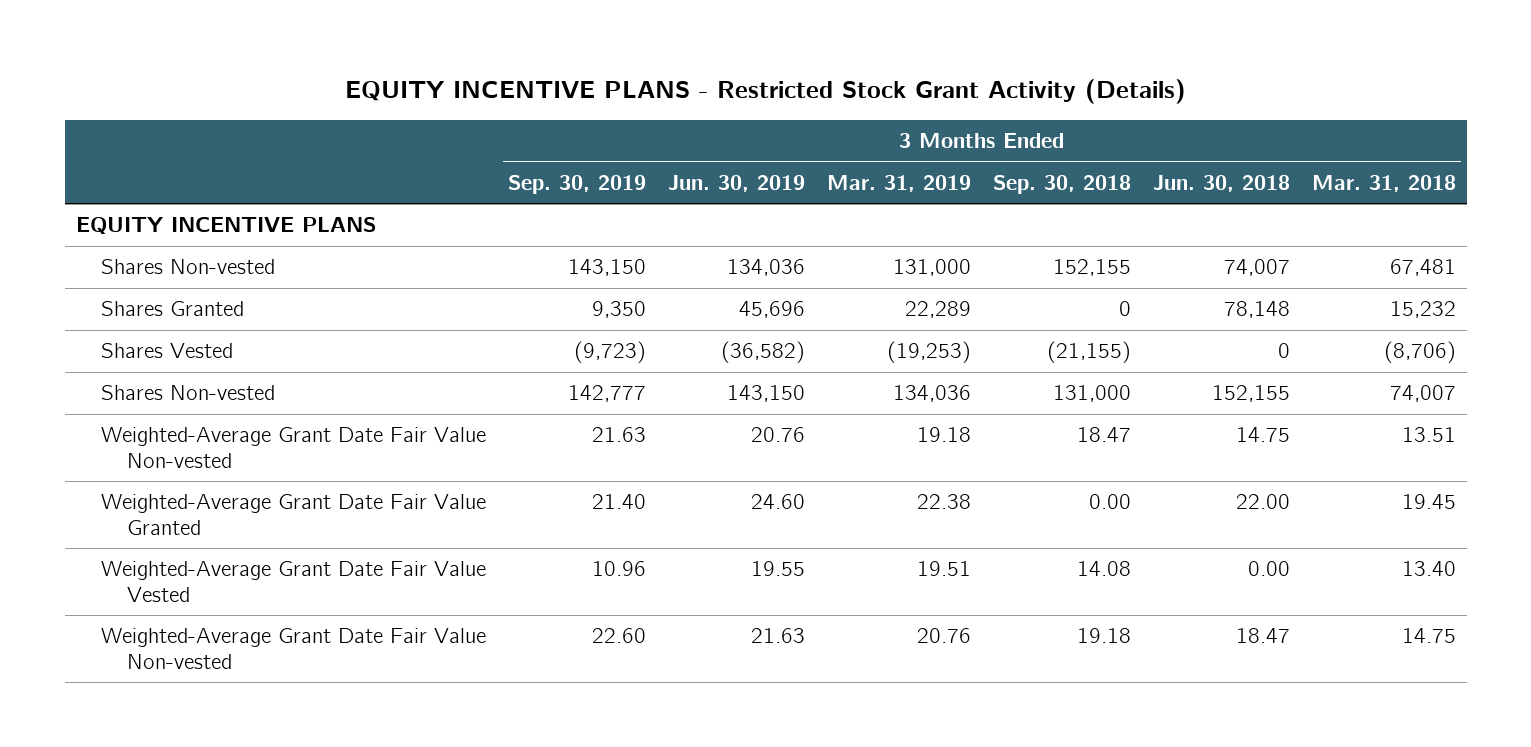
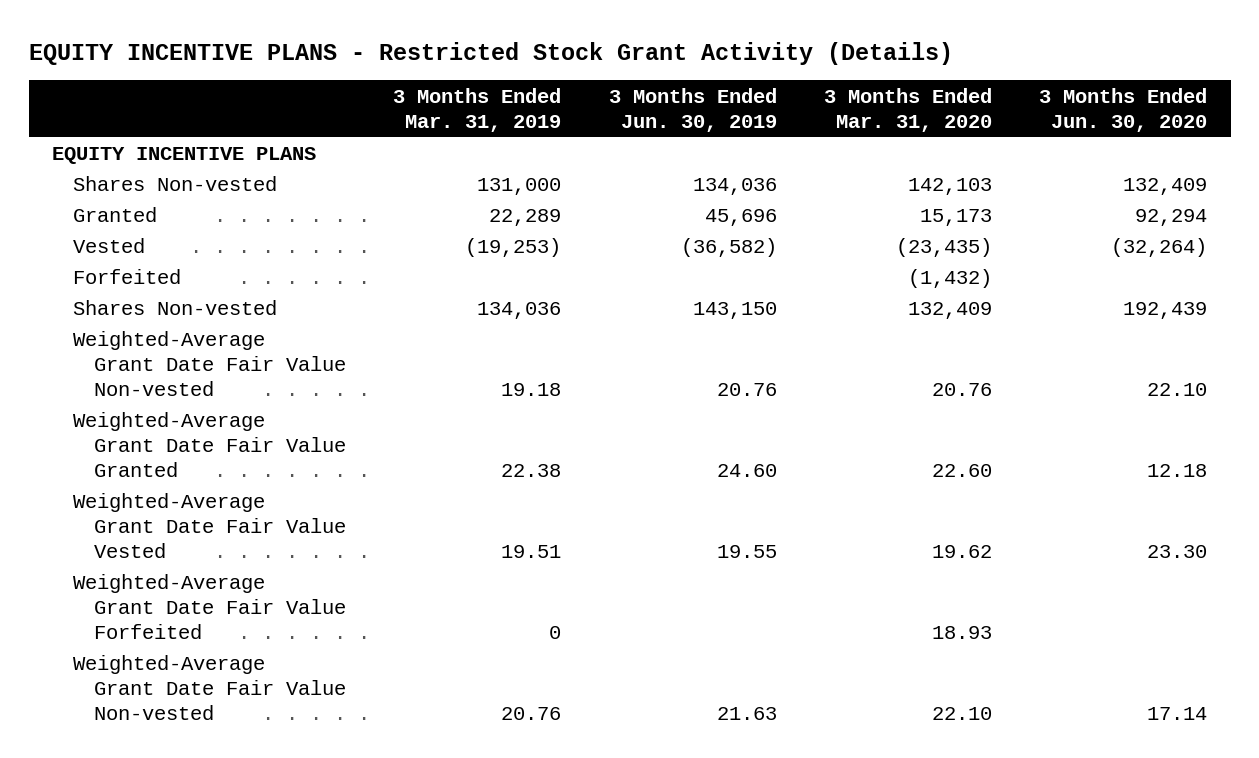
[508,175,647,195] Sep. 30, 2019 -> none
[993,175,1132,195] Sep. 30, 2018 -> none
[1152,175,1290,193] Jun. 30, 2018 -> none
[1311,175,1456,193] Mar. 31, 2018 -> none
none -> [823,87,992,132] 3 Months Ended Mar. 31, 2020
none -> [1039,87,1208,132] 3 Months Ended Jun. 30, 2020
[101,301,245,317] Shares Granted -> [73,207,158,223] Granted
[101,343,234,359] Shares Vested -> [73,238,146,254] Vested
none -> [73,269,182,285] Forfeited
none -> [73,574,347,640] Weighted-Average Grant Date Fair Value Forfeited

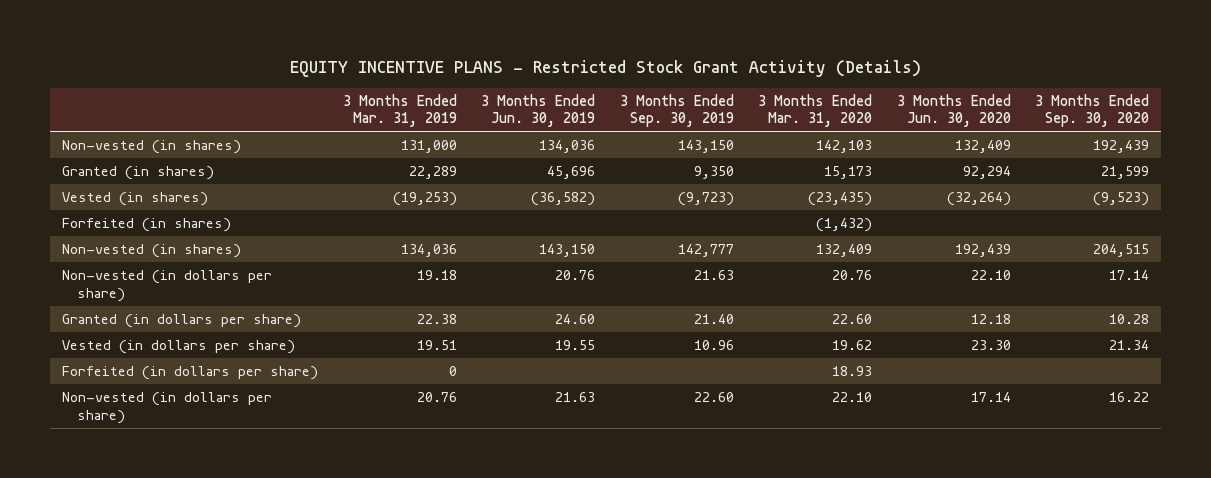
none -> [619,93,734,128] 3 Months Ended Sep. 30, 2019
none -> [1035,93,1150,128] 3 Months Ended Sep. 30, 2020
[52,147,317,165] EQUITY INCENTIVE PLANS -> none
[73,176,278,192] Shares Non-vested -> [62,140,242,155] Non-vested (in shares)
[73,207,158,223] Granted -> [62,166,215,181] Granted (in shares)
[73,238,146,254] Vested -> [62,192,209,207] Vested (in shares)
[73,269,182,285] Forfeited -> [62,218,232,233] Forfeited (in shares)
[73,300,278,316] Shares Non-vested -> [62,244,242,259] Non-vested (in shares)
[73,331,347,397] Weighted-Average Grant Date Fair Value Non-vested -> [62,270,273,302] Non-vested (in dollars per share)
[73,412,347,478] Weighted-Average Grant Date Fair Value Granted -> [62,314,302,329] Granted (in dollars per share)
[73,493,347,559] Weighted-Average Grant Date Fair Value Vested -> [62,340,296,355] Vested (in dollars per share)
[73,574,347,640] Weighted-Average Grant Date Fair Value Forfeited -> [62,366,319,381] Forfeited (in dollars per share)
[73,655,347,721] Weighted-Average Grant Date Fair Value Non-vested -> [62,392,273,424] Non-vested (in dollars per share)

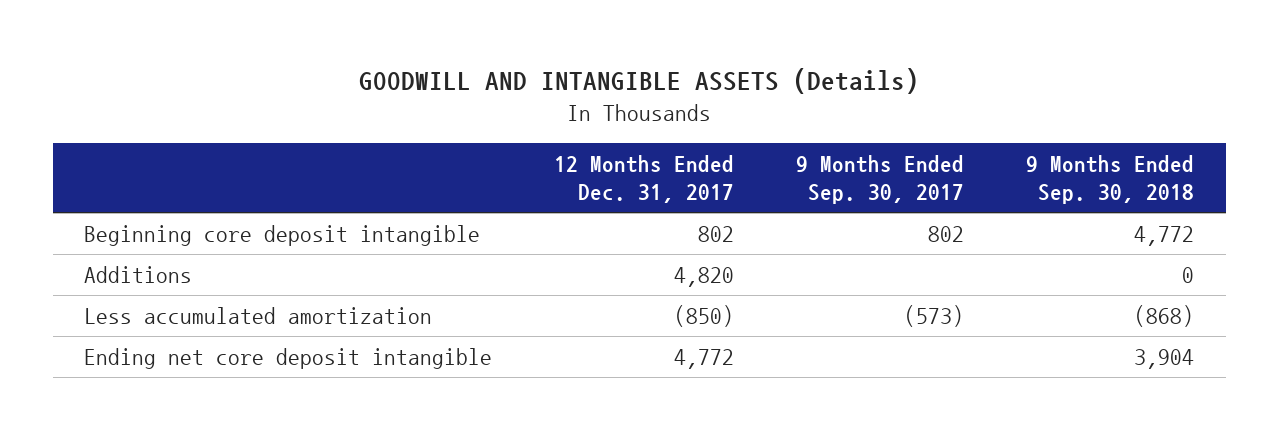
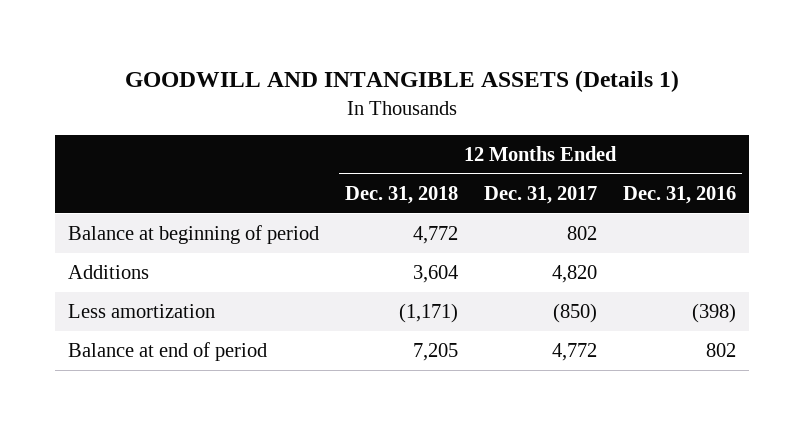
[359,67,920,94] GOODWILL AND INTANGIBLE ASSETS (Details) -> [125,70,680,93] GOODWILL AND INTANGIBLE ASSETS (Details 1)
[796,154,965,205] 9 Months Ended Sep. 30, 2017 -> none
[1026,154,1195,205] 9 Months Ended Sep. 30, 2018 -> none
none -> [345,186,459,205] Dec. 31, 2018
none -> [622,186,736,205] Dec. 31, 2016
[84,224,481,246] Beginning core deposit intangible -> none
none -> [68,225,320,245] Balance at beginning of period
[84,306,433,324] Less accumulated amortization -> [68,304,216,319] Less amortization
[84,347,493,369] Ending net core deposit intangible -> [68,342,268,362] Balance at end of period

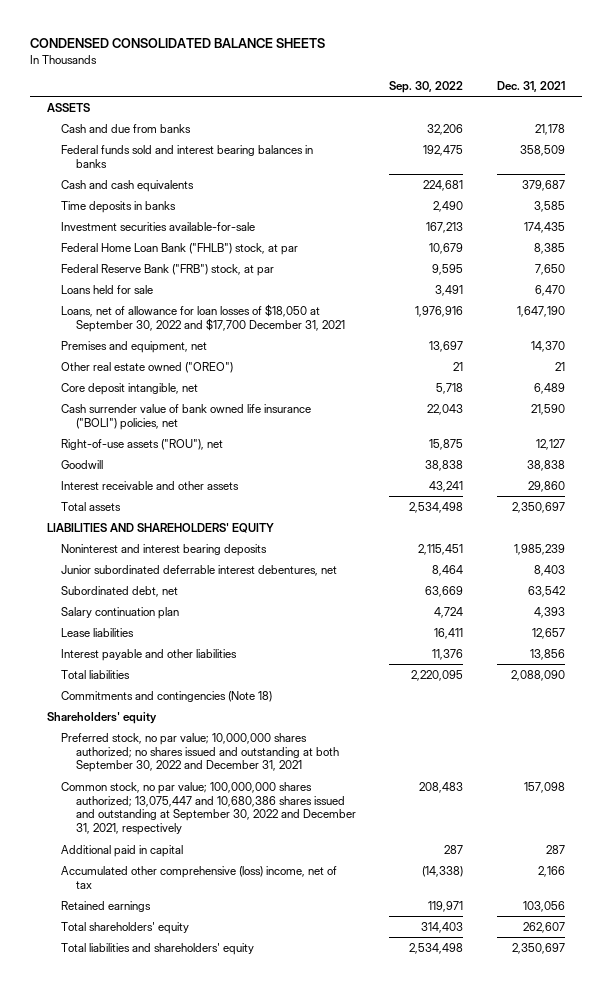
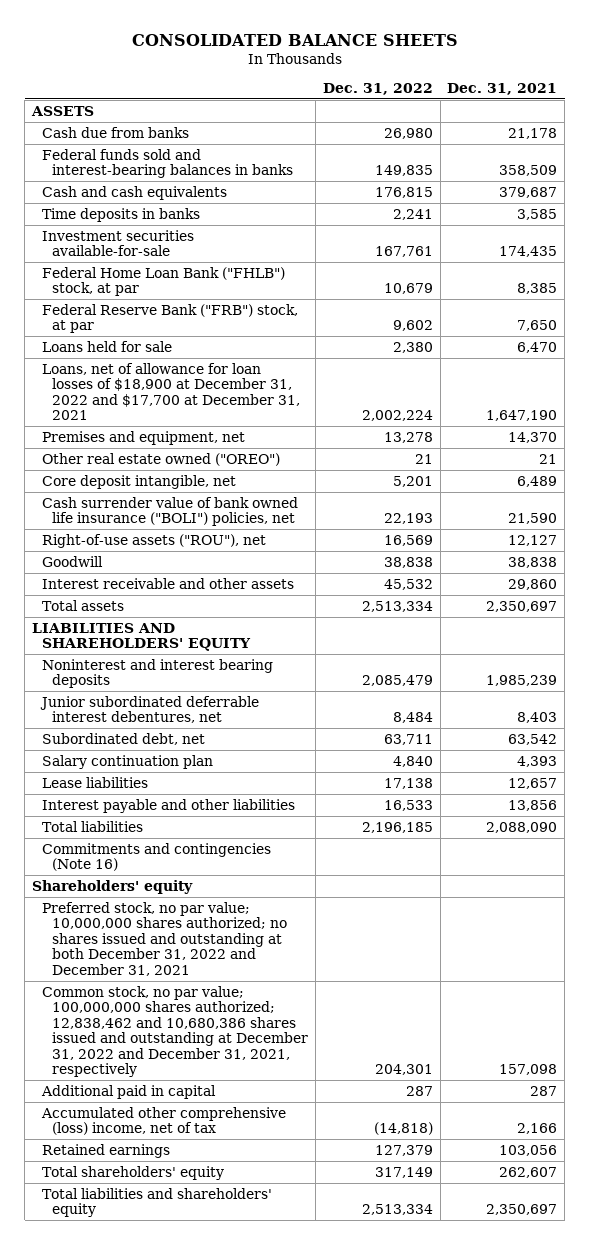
[30,38,326,49] CONDENSED CONSOLIDATED BALANCE SHEETS -> [131,33,458,46] CONSOLIDATED BALANCE SHEETS
[389,80,464,93] Sep. 30, 2022 -> none
none -> [322,82,433,95] Dec. 31, 2022
[61,123,192,133] Cash and due from banks -> [42,126,190,138] Cash due from banks
[61,144,314,168] Federal funds sold and interest bearing balances in banks -> [42,148,294,179] Federal funds sold and interest-bearing balances in banks
[61,303,345,332] Loans, net of allowance for loan losses of $18,050 at September 30, 2022 and $17,700 December 31, 2021 -> [42,362,301,421] Loans, net of allowance for loan losses of $18,900 at December 31, 2022 and $17,700 at December 31, 2021
[61,690,273,702] Commitments and contingencies (Note 18) -> [42,842,272,872] Commitments and contingencies (Note 16)
[61,732,339,773] Preferred stock, no par value; 10,000,000 shares authorized; no shares issued and outstanding at both September 30, 2022 and December 31, 2021 -> [42,901,288,976] Preferred stock, no par value; 10,000,000 shares authorized; no shares issued and outstanding at both December 31, 2022 and December 31, 2021
[61,781,356,836] Common stock, no par value; 100,000,000 shares authorized; 13,075,447 and 10,680,386 shares issued and outstanding at September 30, 2022 and December 31, 2021, respectively -> [42,985,309,1078] Common stock, no par value; 100,000,000 shares authorized; 12,838,462 and 10,680,386 shares issued and outstanding at December 31, 2022 and December 31, 2021, respectively

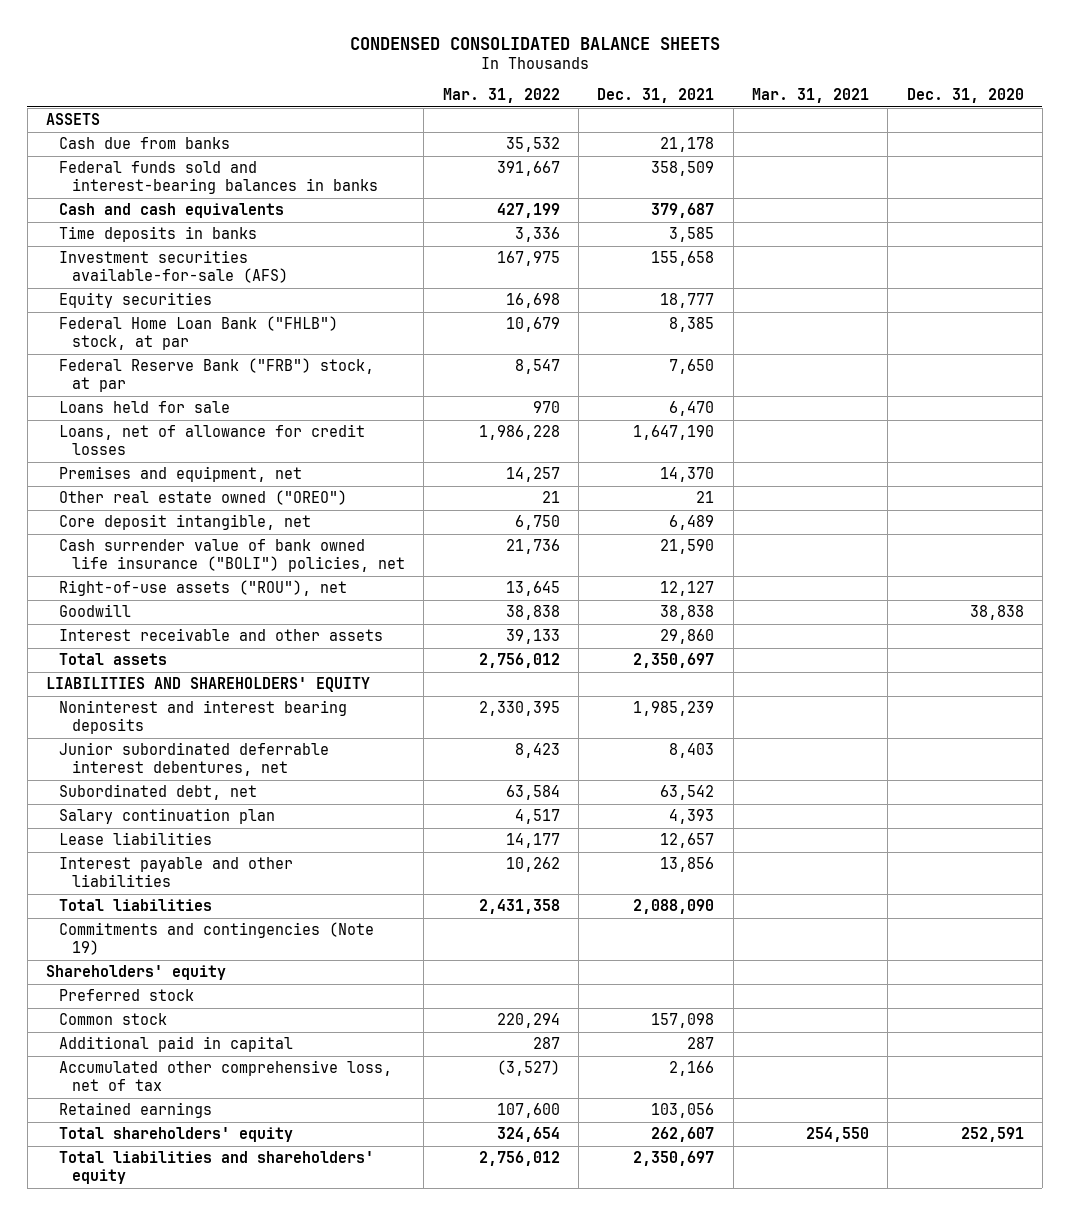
[131,33,458,46] CONSOLIDATED BALANCE SHEETS -> [349,36,720,50] CONDENSED CONSOLIDATED BALANCE SHEETS
[322,82,433,95] Dec. 31, 2022 -> none
none -> [442,88,560,104] Mar. 31, 2022
none -> [751,88,869,104] Mar. 31, 2021
none -> [906,88,1024,104] Dec. 31, 2020
[42,229,195,257] Investment securities available-for-sale -> [59,250,289,284] Investment securities available-for-sale (AFS)
[499,246,558,258] 174,435 -> [651,251,715,267] 155,658
none -> [59,292,213,309] Equity securities
[42,362,301,421] Loans, net of allowance for loan losses of $18,900 at December 31, 2022 and $17,700 at December 31, 2021 -> [59,424,366,456] Loans, net of allowance for credit losses
[42,842,272,872] Commitments and contingencies (Note 16) -> [59,922,375,956] Commitments and contingencies (Note 19)
[42,901,288,976] Preferred stock, no par value; 10,000,000 shares authorized; no shares issued and outstanding at both December 31, 2022 and December 31, 2021 -> [59,989,195,1002] Preferred stock
[42,985,309,1078] Common stock, no par value; 100,000,000 shares authorized; 12,838,462 and 10,680,386 shares issued and outstanding at December 31, 2022 and December 31, 2021, respectively -> [59,1013,168,1026] Common stock
[41,1106,287,1136] Accumulated other comprehensive (loss) income, net of tax -> [59,1060,393,1092] Accumulated other comprehensive loss, net of tax

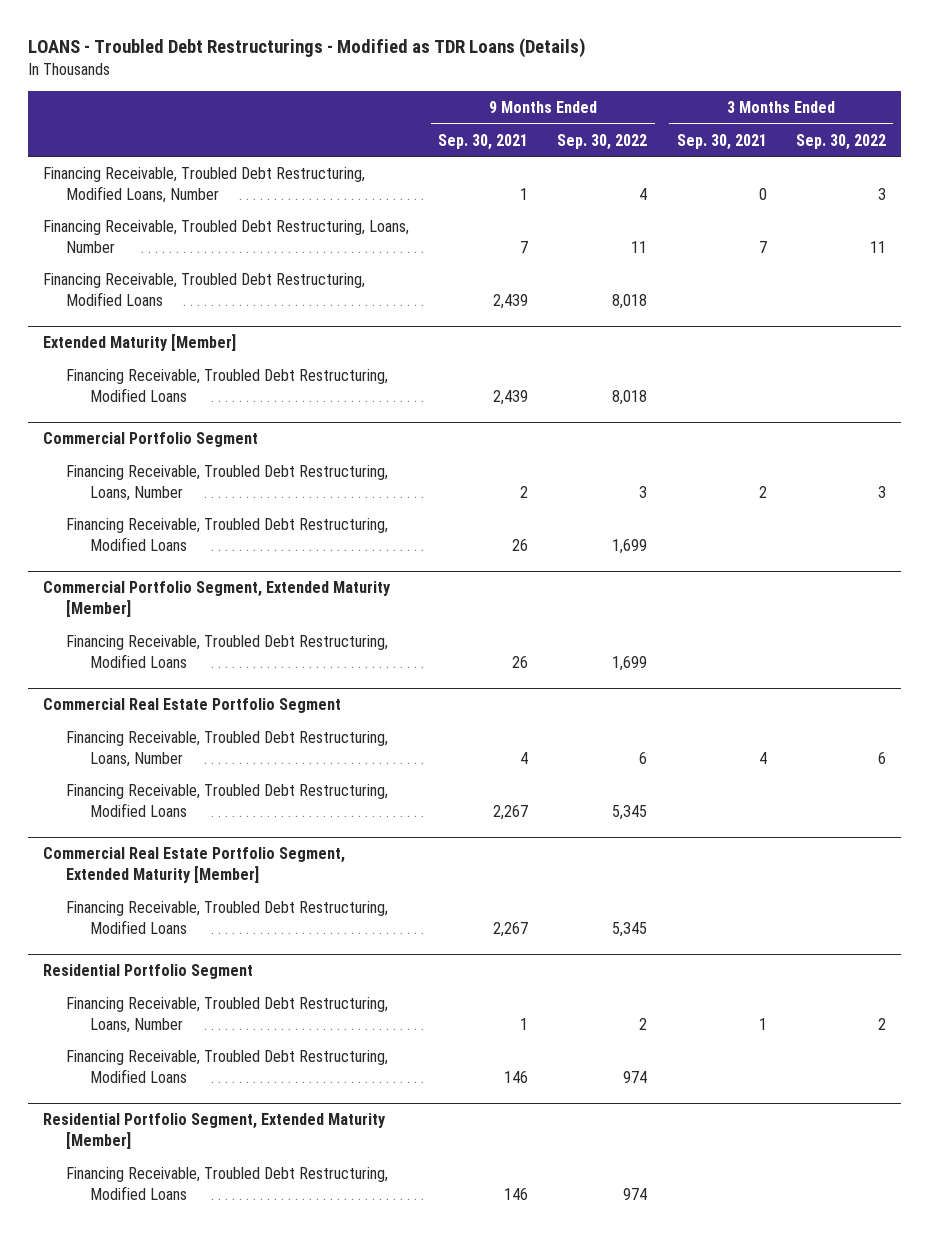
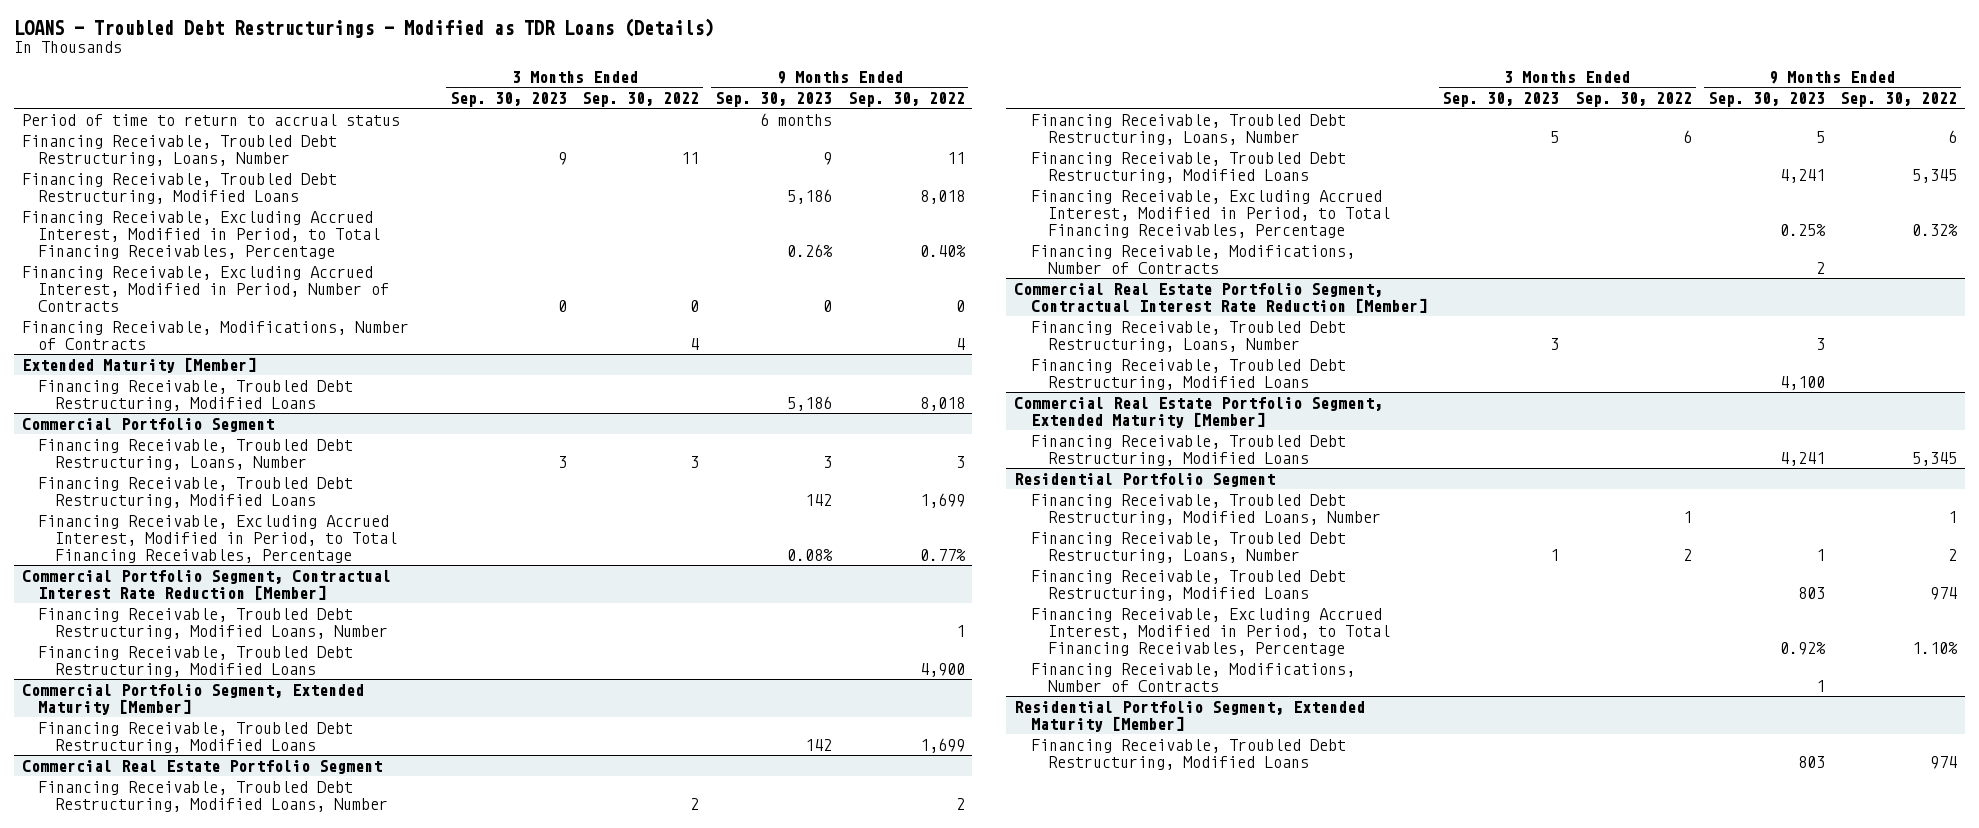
[438,133,529,150] Sep. 30, 2021 -> none
[676,133,767,150] Sep. 30, 2021 -> none
none -> [449,92,567,108] Sep. 30, 2023
none -> [714,92,832,108] Sep. 30, 2023
[42,166,365,203] Financing Receivable, Troubled Debt Restructuring, Modified Loans, Number -> none
none -> [21,113,400,126] Period of time to return to accrual status
none -> [21,210,381,259] Financing Receivable, Excluding Accrued Interest, Modified in Period, to Total Financing Receivables, Percentage
none -> [21,265,390,312] Financing Receivable, Excluding Accrued Interest, Modified in Period, Number of Contracts
none -> [21,320,409,350] Financing Receivable, Modifications, Number of Contracts
none -> [38,514,398,563] Financing Receivable, Excluding Accrued Interest, Modified in Period, to Total Financing Receivables, Percentage
none -> [21,569,391,600] Commercial Portfolio Segment, Contractual Interest Rate Reduction [Member]
none -> [38,607,389,639] Financing Receivable, Troubled Debt Restructuring, Modified Loans, Number
none -> [38,645,354,677] Financing Receivable, Troubled Debt Restructuring, Modified Loans
none -> [38,780,389,812] Financing Receivable, Troubled Debt Restructuring, Modified Loans, Number
none -> [1030,189,1390,238] Financing Receivable, Excluding Accrued Interest, Modified in Period, to Total Financing Receivables, Percentage
none -> [1030,244,1355,274] Financing Receivable, Modifications, Number of Contracts
none -> [1014,282,1427,313] Commercial Real Estate Portfolio Segment, Contractual Interest Rate Reduction [Member]
none -> [1030,320,1346,352] Financing Receivable, Troubled Debt Restructuring, Loans, Number
none -> [1030,358,1346,390] Financing Receivable, Troubled Debt Restructuring, Modified Loans
none -> [1030,493,1381,525] Financing Receivable, Troubled Debt Restructuring, Modified Loans, Number
none -> [1030,607,1390,656] Financing Receivable, Excluding Accrued Interest, Modified in Period, to Total Financing Receivables, Percentage
none -> [1030,662,1355,692] Financing Receivable, Modifications, Number of Contracts

